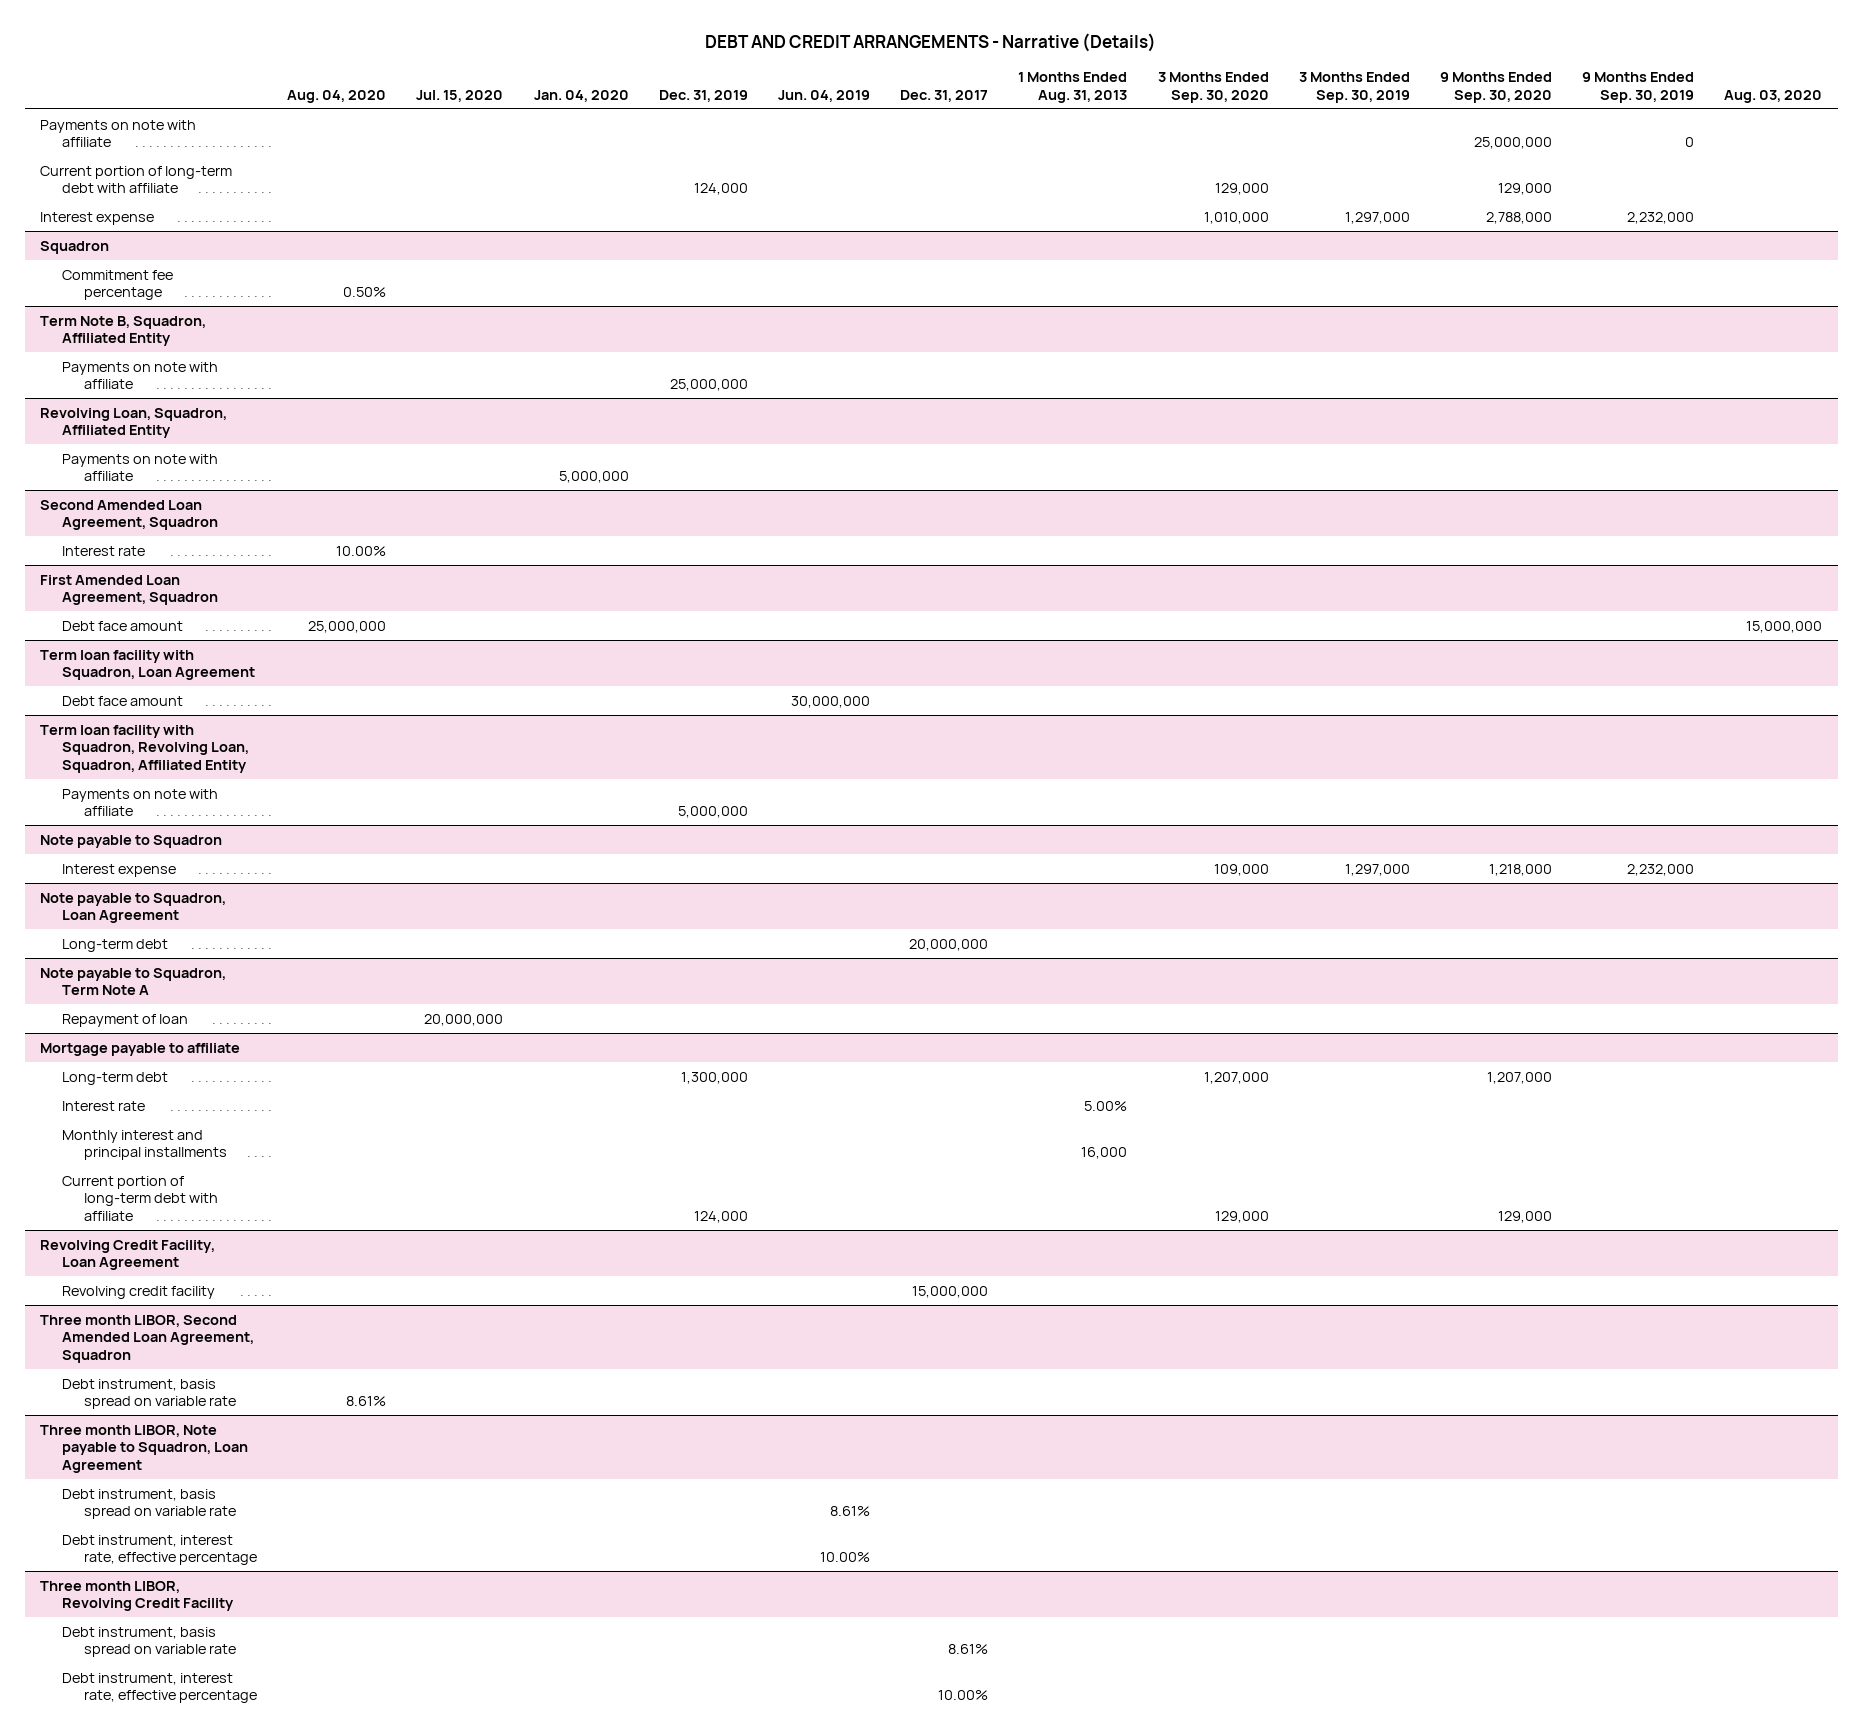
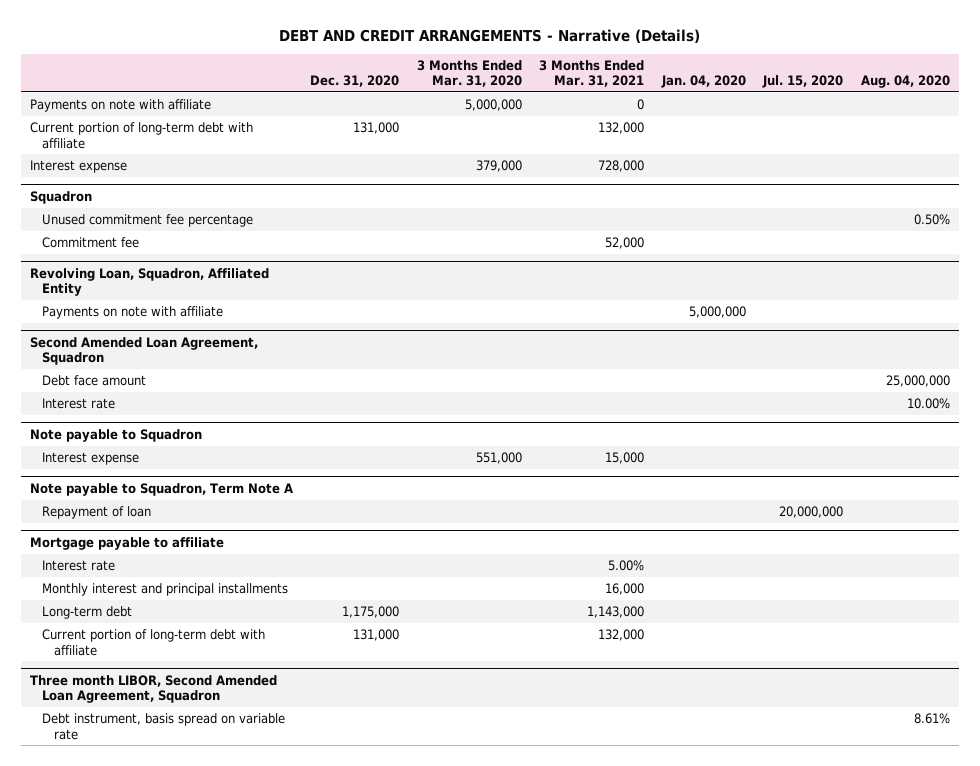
[658,89,748,102] Dec. 31, 2019 -> none
[778,89,871,102] Jun. 04, 2019 -> none
[900,89,989,102] Dec. 31, 2017 -> none
[1018,72,1128,103] 1 Months Ended Aug. 31, 2013 -> none
[1157,72,1269,103] 3 Months Ended Sep. 30, 2020 -> none
[1298,72,1410,103] 3 Months Ended Sep. 30, 2019 -> none
[1440,72,1553,103] 9 Months Ended Sep. 30, 2020 -> none
[1582,72,1695,103] 9 Months Ended Sep. 30, 2019 -> none
[1724,89,1823,103] Aug. 03, 2020 -> none
none -> [310,75,400,88] Dec. 31, 2020
none -> [416,59,522,88] 3 Months Ended Mar. 31, 2020
none -> [539,59,645,88] 3 Months Ended Mar. 31, 2021
[40,315,207,347] Term Note B, Squadron, Affiliated Entity -> none
[62,361,219,390] Payments on note with affiliate -> none
[62,269,174,301] Commitment fee percentage -> [41,214,253,228] Unused commitment fee percentage
none -> [41,237,139,249] Commitment fee
none -> [41,375,146,387] Debt face amount
[40,574,219,606] First Amended Loan Agreement, Squadron -> none
[62,620,184,631] Debt face amount -> none
[40,649,256,681] Term loan facility with Squadron, Loan Agreement -> none
[62,695,184,706] Debt face amount -> none
[40,724,250,773] Term loan facility with Squadron, Revolving Loan, Squadron, Affiliated Entity -> none
[62,788,219,817] Payments on note with affiliate -> none
[40,892,227,924] Note payable to Squadron, Loan Agreement -> none
[62,938,169,952] Long-term debt -> none
[62,1071,169,1085] Long-term debt -> [41,606,132,620] Long-term debt
[40,1239,216,1271] Revolving Credit Facility, Loan Agreement -> none
[62,1285,216,1299] Revolving credit facility -> none
[40,1424,249,1473] Three month LIBOR, Note payable to Squadron, Loan Agreement -> none
[62,1488,236,1520] Debt instrument, basis spread on variable rate -> none
[62,1534,257,1566] Debt instrument, interest rate, effective percentage -> none
[40,1580,235,1612] Three month LIBOR, Revolving Credit Facility -> none
[62,1626,236,1658] Debt instrument, basis spread on variable rate -> none
[62,1672,257,1704] Debt instrument, interest rate, effective percentage -> none

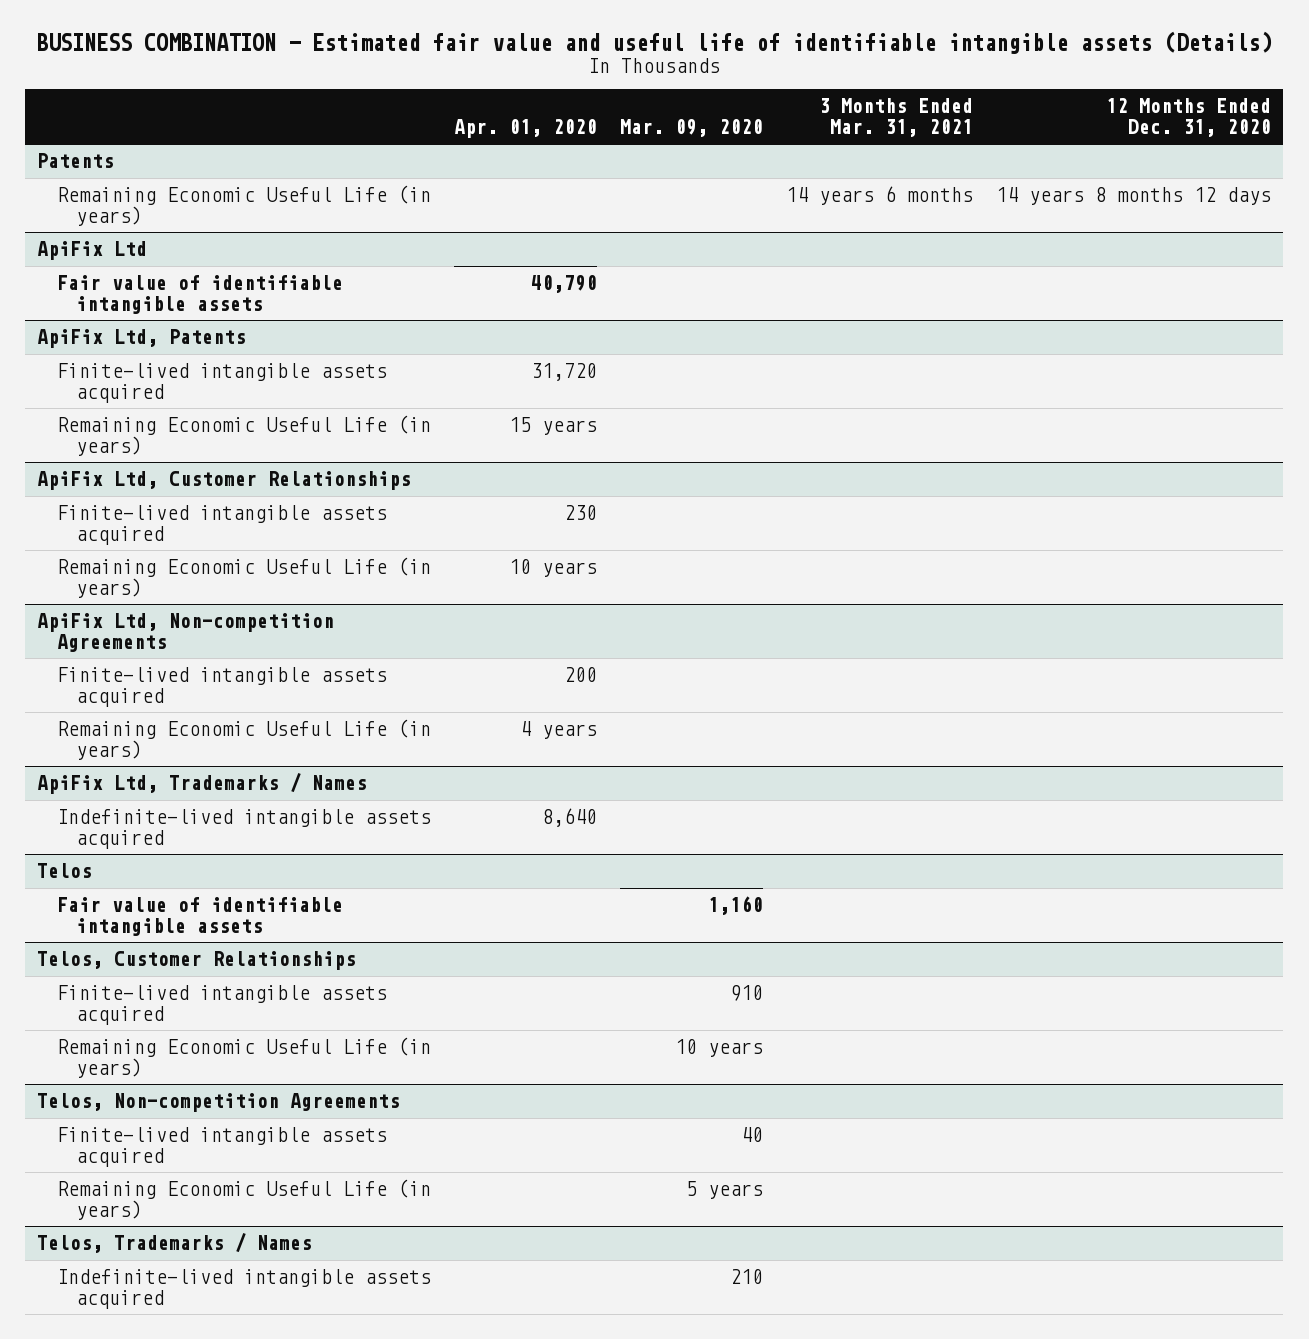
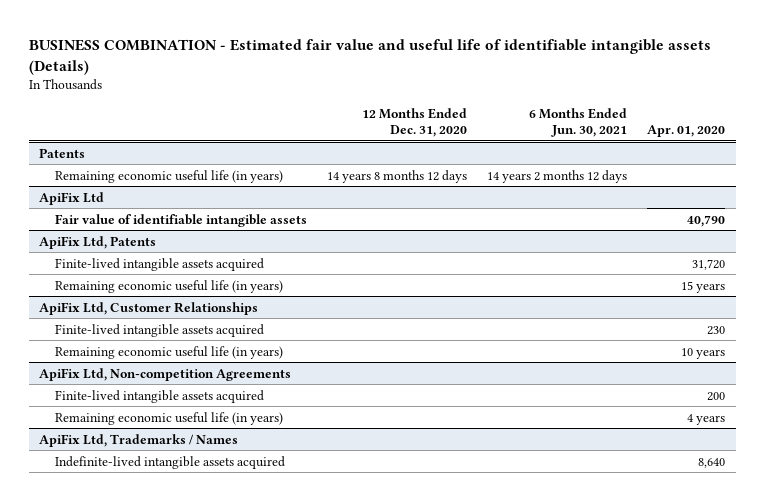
[620,118,764,137] Mar. 09, 2020 -> none
[819,98,974,137] 3 Months Ended Mar. 31, 2021 -> none
none -> [529,108,628,138] 6 Months Ended Jun. 30, 2021
[56,185,431,227] Remaining Economic Useful Life (in years) -> [55,169,284,183] Remaining economic useful life (in years)
[56,415,431,457] Remaining Economic Useful Life (in years) -> [55,279,284,293] Remaining economic useful life (in years)
[56,557,431,599] Remaining Economic Useful Life (in years) -> [55,345,284,359] Remaining economic useful life (in years)
[56,719,431,761] Remaining Economic Useful Life (in years) -> [55,411,284,425] Remaining economic useful life (in years)
[37,863,93,879] Telos -> none
[56,897,343,937] Fair value of identifiable intangible assets -> none
[37,951,357,971] Telos, Customer Relationships -> none
[56,985,387,1026] Finite-lived intangible assets acquired -> none
[56,1037,431,1079] Remaining Economic Useful Life (in years) -> none
[37,1093,401,1113] Telos, Non-competition Agreements -> none
[56,1127,387,1168] Finite-lived intangible assets acquired -> none
[56,1179,431,1221] Remaining Economic Useful Life (in years) -> none
[37,1233,313,1254] Telos, Trademarks / Names -> none
[56,1269,431,1310] Indefinite-lived intangible assets acquired -> none

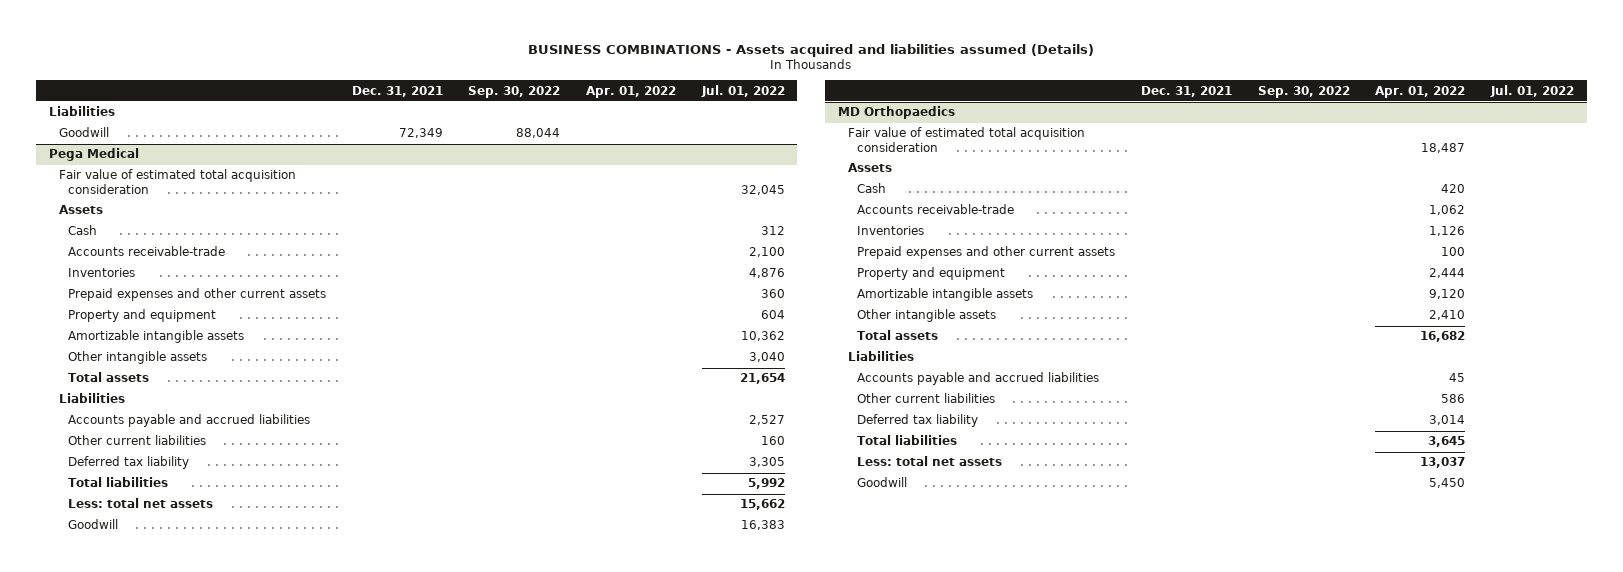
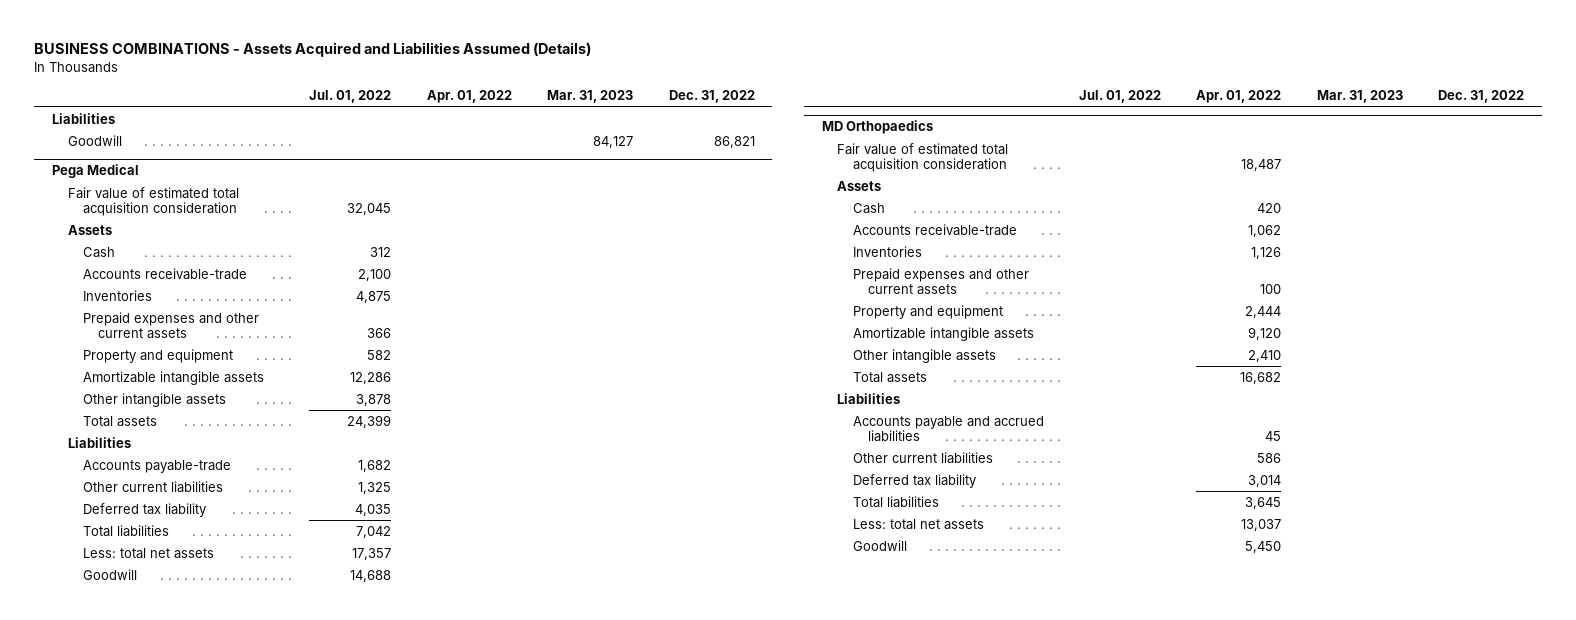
[528,43,1095,57] BUSINESS COMBINATIONS - Assets acquired and liabilities assumed (Details) -> [34,42,592,58] BUSINESS COMBINATIONS - Assets Acquired and Liabilities Assumed (Details)
[351,85,443,97] Dec. 31, 2021 -> none
[468,85,561,98] Sep. 30, 2022 -> none
none -> [547,90,634,104] Mar. 31, 2023
none -> [668,90,755,104] Dec. 31, 2022
[748,268,785,279] 4,876 -> [356,290,392,303] 4,875
[760,289,785,299] 360 -> [367,327,392,338] 366
[760,310,785,320] 604 -> [367,349,392,360] 582
[740,331,785,342] 10,362 -> [350,371,392,384] 12,286
[748,352,785,363] 3,040 -> [356,393,392,406] 3,878
[739,373,785,385] 21,654 -> [347,414,392,428] 24,399
[68,414,311,428] Accounts payable and accrued liabilities -> none
none -> [82,459,231,473] Accounts payable-trade
[760,436,785,446] 160 -> [358,481,392,494] 1,325
[748,457,785,468] 3,305 -> [355,503,392,516] 4,035
[747,478,785,490] 5,992 -> [356,525,392,538] 7,042
[739,499,785,511] 15,662 -> [352,547,392,560] 17,357
[740,520,785,531] 16,383 -> [350,569,392,582] 14,688

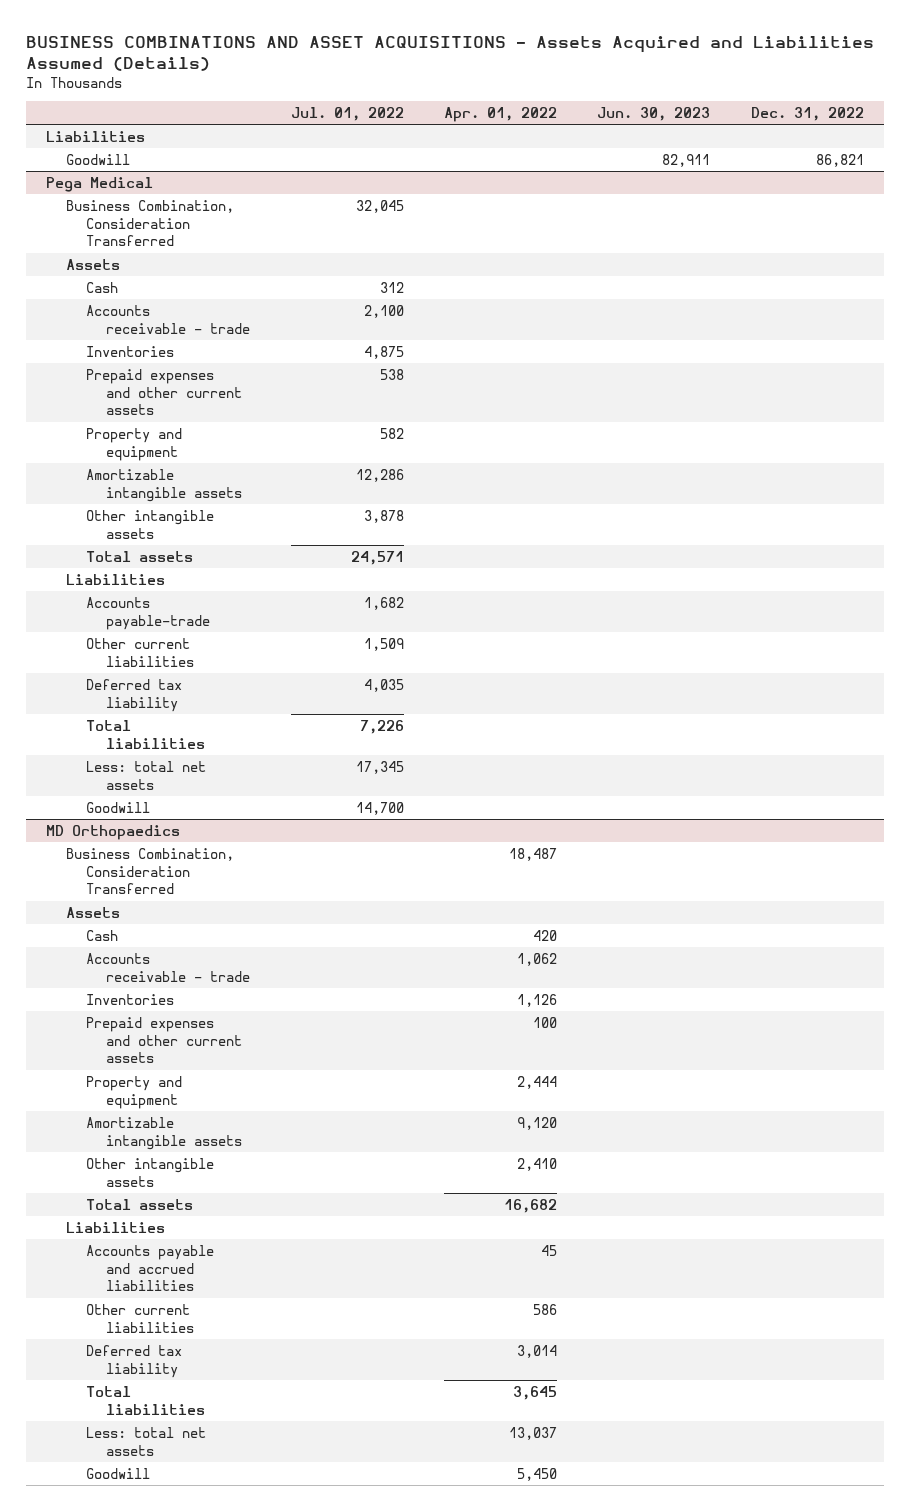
[34,42,592,58] BUSINESS COMBINATIONS - Assets Acquired and Liabilities Assumed (Details) -> [26,35,875,71] BUSINESS COMBINATIONS AND ASSET ACQUISITIONS - Assets Acquired and Liabilities Assumed (Details)
[547,90,634,104] Mar. 31, 2023 -> none
none -> [597,106,711,121] Jun. 30, 2023
[67,186,239,216] Fair value of estimated total acquisition consideration -> [66,199,235,247] Business Combination, Consideration Transferred
[82,267,247,280] Accounts receivable-trade -> [86,304,251,334] Accounts receivable - trade
[367,327,392,338] 366 -> [379,368,404,380] 538
[347,414,392,428] 24,399 -> [350,550,404,565] 24,571
[358,481,392,494] 1,325 -> [363,637,404,651] 1,509
[356,525,392,538] 7,042 -> [359,719,404,734] 7,226
[352,547,392,560] 17,357 -> [355,760,404,774] 17,345
[350,569,392,582] 14,688 -> [355,801,404,815] 14,700
[837,142,1009,172] Fair value of estimated total acquisition consideration -> [66,847,235,895] Business Combination, Consideration Transferred
[852,223,1017,236] Accounts receivable-trade -> [86,952,251,982] Accounts receivable - trade

